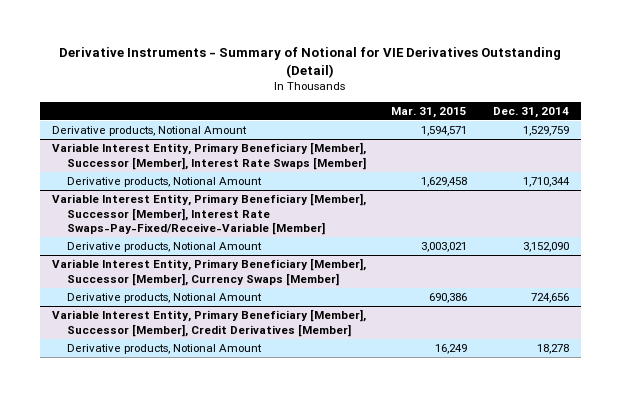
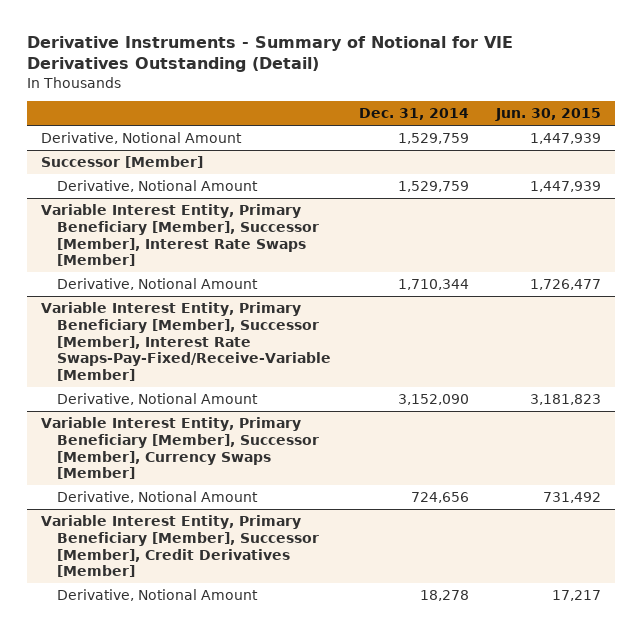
[391,106,468,118] Mar. 31, 2015 -> none
none -> [495,108,602,122] Jun. 30, 2015
[52,125,248,136] Derivative products, Notional Amount -> [40,131,242,144] Derivative, Notional Amount
none -> [40,155,203,168] Successor [Member]
none -> [56,179,258,192] Derivative, Notional Amount
[66,176,262,187] Derivative products, Notional Amount -> [56,277,258,290] Derivative, Notional Amount
[66,241,262,252] Derivative products, Notional Amount -> [56,392,258,405] Derivative, Notional Amount
[66,292,262,303] Derivative products, Notional Amount -> [56,490,258,503] Derivative, Notional Amount
[66,343,262,354] Derivative products, Notional Amount -> [56,588,258,601] Derivative, Notional Amount

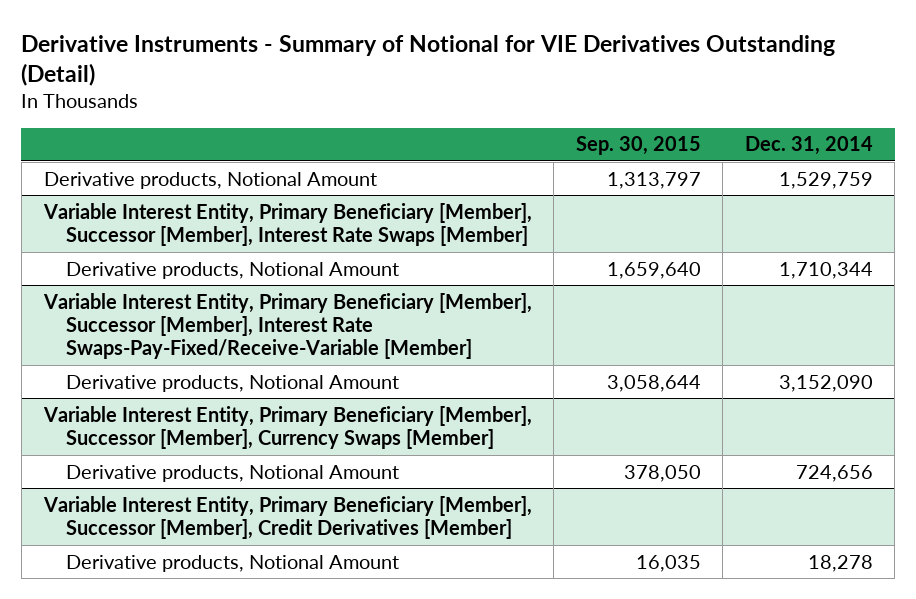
[495,108,602,122] Jun. 30, 2015 -> none
none -> [575,136,701,156] Sep. 30, 2015
[40,155,203,168] Successor [Member] -> none
[56,179,258,192] Derivative, Notional Amount -> none
[40,131,242,144] Derivative, Notional Amount -> [43,171,377,189] Derivative products, Notional Amount
[56,277,258,290] Derivative, Notional Amount -> [66,261,400,279] Derivative products, Notional Amount
[56,392,258,405] Derivative, Notional Amount -> [66,374,400,392] Derivative products, Notional Amount
[56,490,258,503] Derivative, Notional Amount -> [66,464,400,482] Derivative products, Notional Amount
[56,588,258,601] Derivative, Notional Amount -> [66,554,400,572] Derivative products, Notional Amount

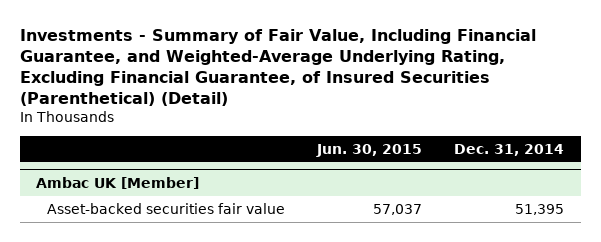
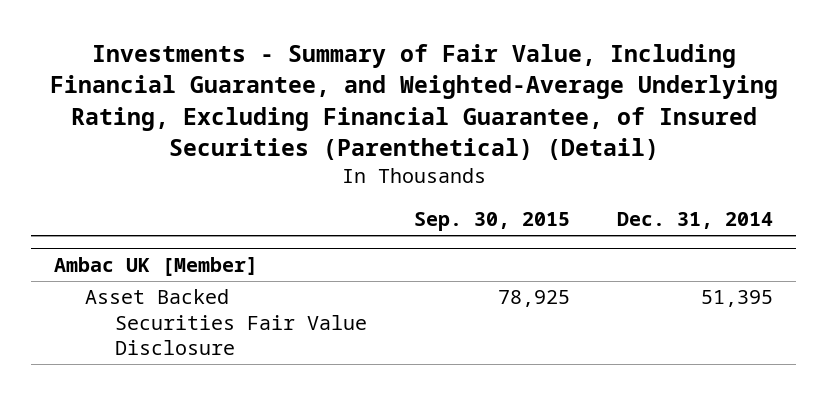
[316,143,423,157] Jun. 30, 2015 -> none
none -> [414,212,571,232] Sep. 30, 2015
[47,202,286,214] Asset-backed securities fair value -> [84,289,368,356] Asset Backed Securities Fair Value Disclosure

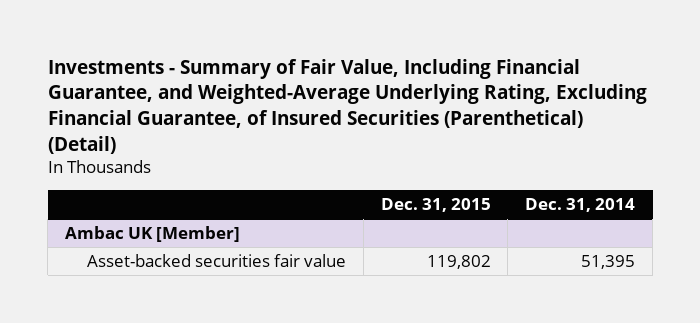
[414,212,571,232] Sep. 30, 2015 -> none
none -> [380,197,491,212] Dec. 31, 2015
[84,289,368,356] Asset Backed Securities Fair Value Disclosure -> [86,254,346,268] Asset-backed securities fair value

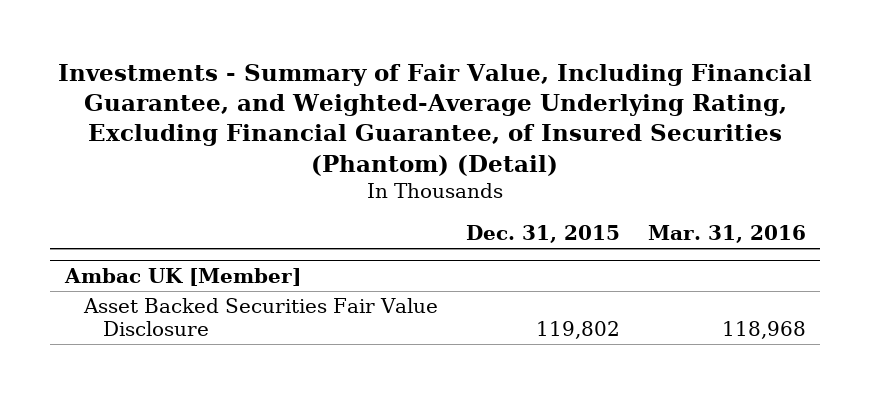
[47,58,647,154] Investments - Summary of Fair Value, Including Financial Guarantee, and Weighted-Average Underlying Rating, Excluding Financial Guarantee, of Insured Securities (Parenthetical) (Detail) -> [58,63,813,176] Investments - Summary of Fair Value, Including Financial Guarantee, and Weighted-Average Underlying Rating, Excluding Financial Guarantee, of Insured Securities (Phantom) (Detail)
[525,197,636,212] Dec. 31, 2014 -> none
none -> [647,225,806,244] Mar. 31, 2016
[86,254,346,268] Asset-backed securities fair value -> [82,298,438,337] Asset Backed Securities Fair Value Disclosure

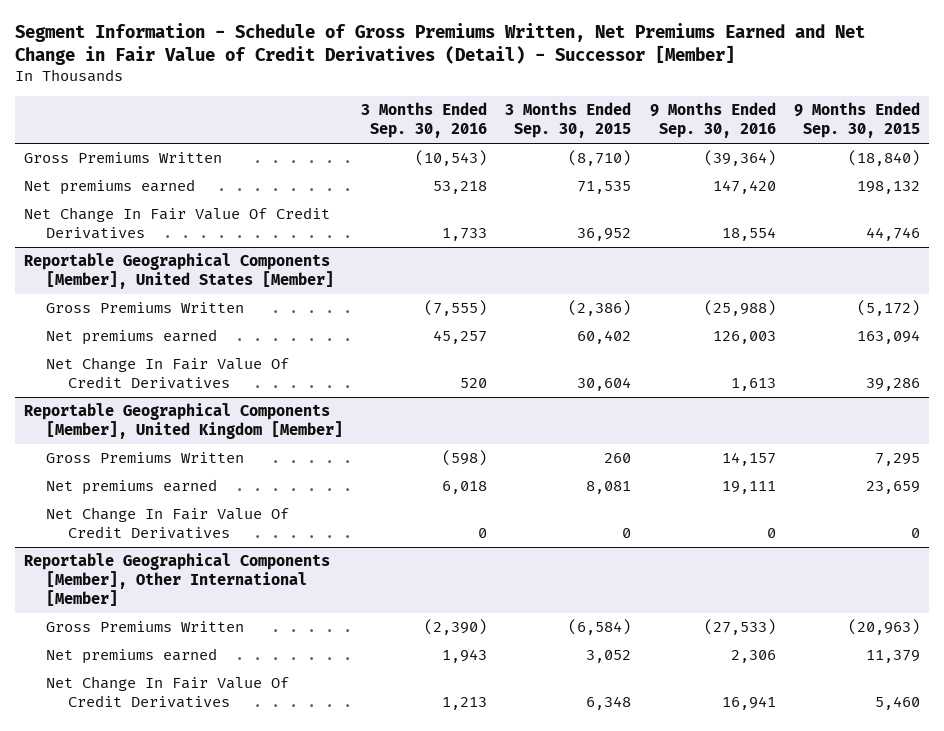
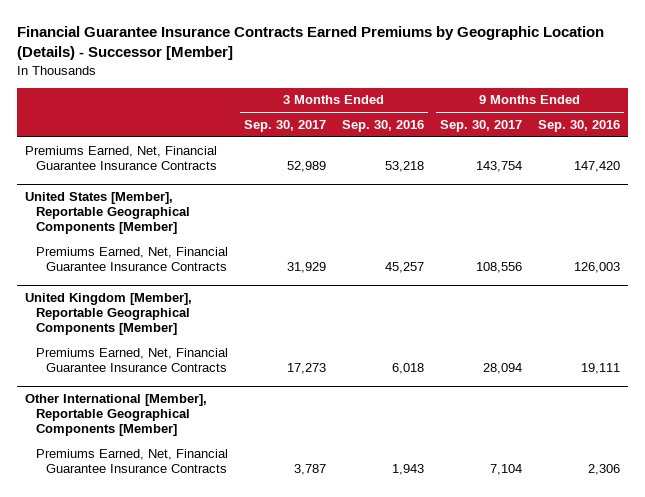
[15,23,866,66] Segment Information - Schedule of Gross Premiums Written, Net Premiums Earned and Net Change in Fair Value of Credit Derivatives (Detail) - Successor [Member] -> [16,25,604,61] Financial Guarantee Insurance Contracts Earned Premiums by Geographic Location (Details) - Successor [Member]
[505,102,632,139] 3 Months Ended Sep. 30, 2015 -> none
[793,102,920,139] 9 Months Ended Sep. 30, 2015 -> none
none -> [243,119,326,132] Sep. 30, 2017
none -> [439,119,522,132] Sep. 30, 2017
[24,152,223,164] Gross Premiums Written -> none
[24,207,331,239] Net Change In Fair Value Of Credit Derivatives -> none
[46,302,245,314] Gross Premiums Written -> none
[46,357,290,389] Net Change In Fair Value Of Credit Derivatives -> none
[46,452,245,464] Gross Premiums Written -> none
[46,507,290,539] Net Change In Fair Value Of Credit Derivatives -> none
[46,621,245,633] Gross Premiums Written -> none
[46,676,290,708] Net Change In Fair Value Of Credit Derivatives -> none
[24,179,196,196] Net premiums earned -> [24,145,217,170] Premiums Earned, Net, Financial Guarantee Insurance Contracts
[24,253,335,289] Reportable Geographical Components [Member], United States [Member] -> [24,192,190,235] United States [Member], Reportable Geographical Components [Member]
[46,329,218,346] Net premiums earned -> [35,246,228,271] Premiums Earned, Net, Financial Guarantee Insurance Contracts
[24,403,344,439] Reportable Geographical Components [Member], United Kingdom [Member] -> [24,293,192,336] United Kingdom [Member], Reportable Geographical Components [Member]
[46,479,218,496] Net premiums earned -> [35,347,228,372] Premiums Earned, Net, Financial Guarantee Insurance Contracts
[24,553,331,606] Reportable Geographical Components [Member], Other International [Member] -> [24,394,207,437] Other International [Member], Reportable Geographical Components [Member]
[46,648,218,665] Net premiums earned -> [35,448,228,473] Premiums Earned, Net, Financial Guarantee Insurance Contracts

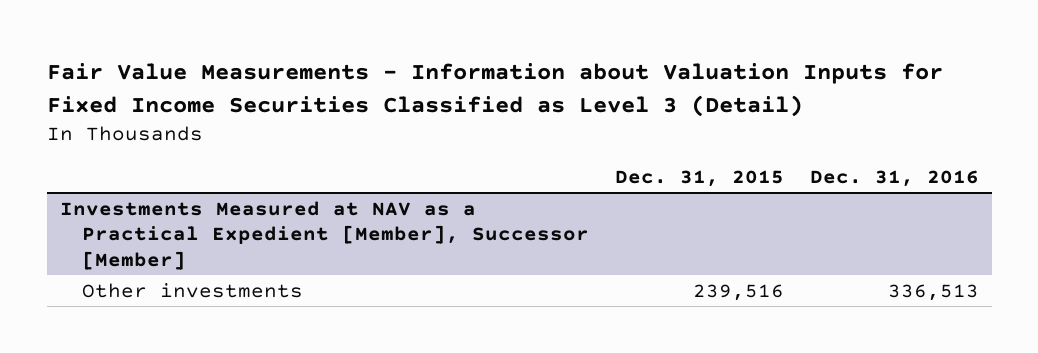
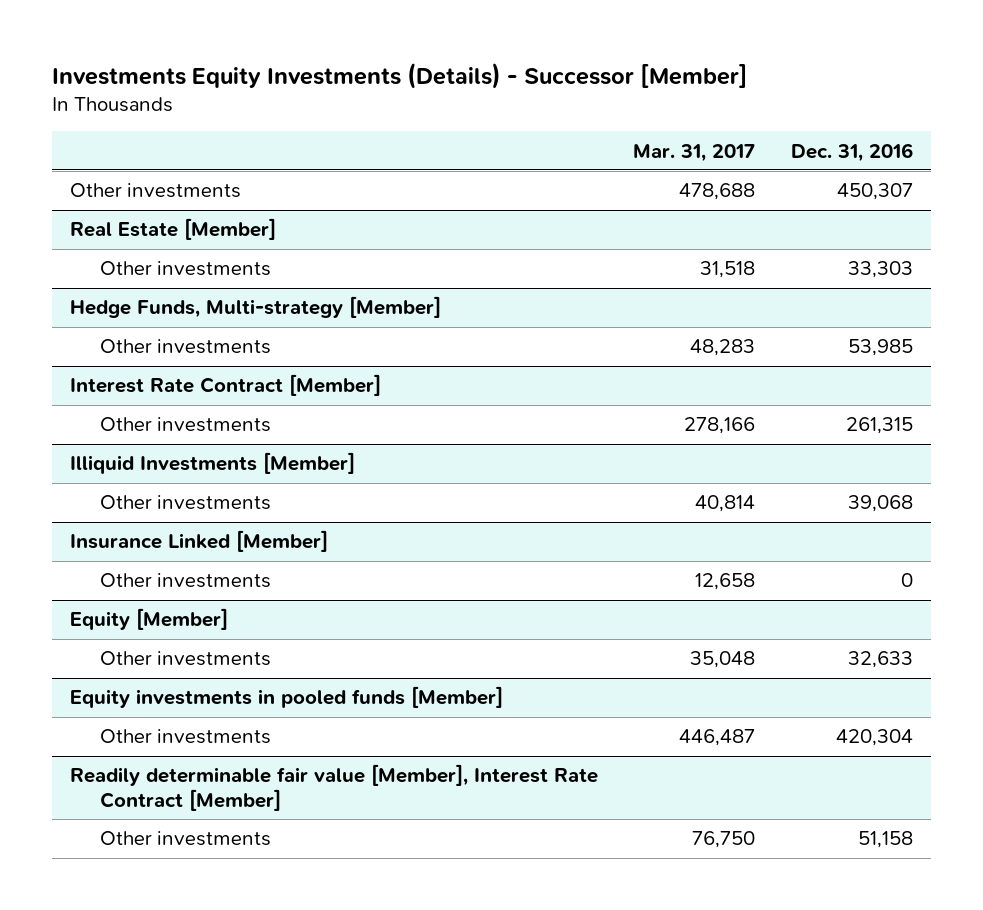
[46,63,943,117] Fair Value Measurements - Information about Valuation Inputs for Fixed Income Securities Classified as Level 3 (Detail) -> [52,62,748,89] Investments Equity Investments (Details) - Successor [Member]
[614,169,784,187] Dec. 31, 2015 -> none
none -> [633,143,756,162] Mar. 31, 2017
[59,200,589,270] Investments Measured at NAV as a Practical Expedient [Member], Successor [Member] -> none
[887,283,979,301] 336,513 -> [836,183,913,201] 450,307
none -> [69,218,276,241] Real Estate [Member]
none -> [99,261,271,277] Other investments
none -> [69,296,441,319] Hedge Funds, Multi-strategy [Member]
none -> [99,339,271,355] Other investments
none -> [69,374,381,397] Interest Rate Contract [Member]
none -> [99,417,271,433] Other investments
none -> [69,452,355,475] Illiquid Investments [Member]
none -> [99,495,271,511] Other investments
none -> [69,530,328,553] Insurance Linked [Member]
none -> [99,573,271,589] Other investments
none -> [69,608,228,631] Equity [Member]
none -> [99,651,271,667] Other investments
none -> [69,686,503,709] Equity investments in pooled funds [Member]
none -> [99,729,271,745] Other investments
none -> [69,764,598,811] Readily determinable fair value [Member], Interest Rate Contract [Member]
none -> [99,831,271,847] Other investments

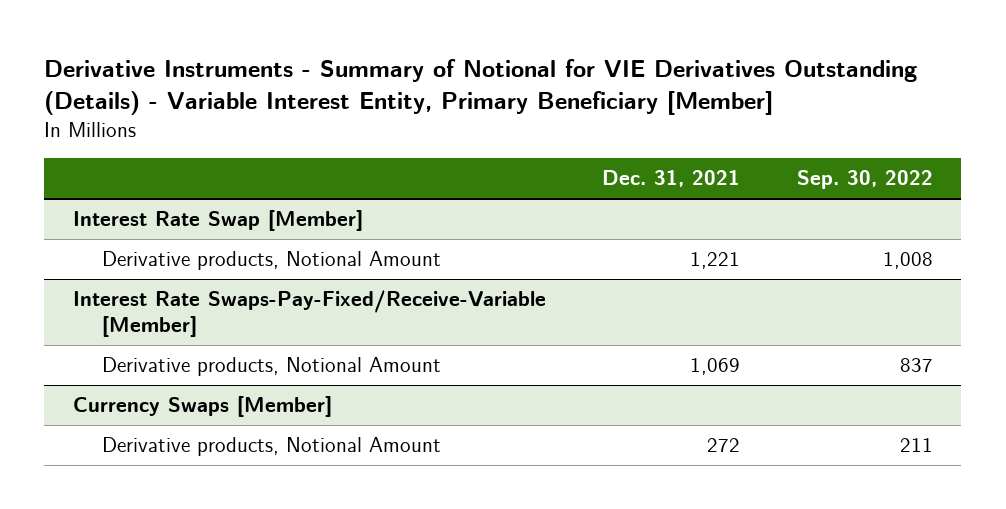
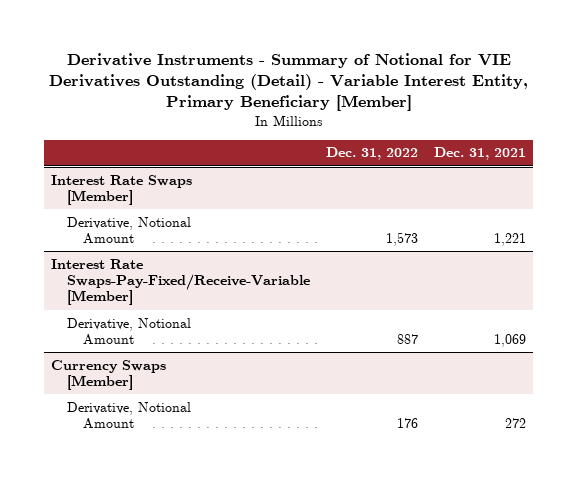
[44,58,918,115] Derivative Instruments - Summary of Notional for VIE Derivatives Outstanding (Details) - Variable Interest Entity, Primary Beneficiary [Member] -> [48,52,528,112] Derivative Instruments - Summary of Notional for VIE Derivatives Outstanding (Detail) - Variable Interest Entity, Primary Beneficiary [Member]
[796,170,933,190] Sep. 30, 2022 -> none
none -> [325,147,418,161] Dec. 31, 2022
[72,210,363,232] Interest Rate Swap [Member] -> [51,174,193,206] Interest Rate Swaps [Member]
[102,251,442,271] Derivative products, Notional Amount -> [67,216,192,245] Derivative, Notional Amount
[102,357,442,377] Derivative products, Notional Amount -> [67,317,192,346] Derivative, Notional Amount
[102,437,442,457] Derivative products, Notional Amount -> [67,401,192,430] Derivative, Notional Amount

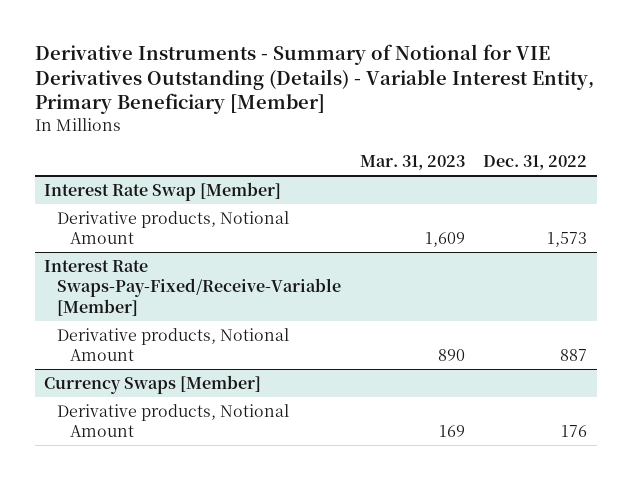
[48,52,528,112] Derivative Instruments - Summary of Notional for VIE Derivatives Outstanding (Detail) - Variable Interest Entity, Primary Beneficiary [Member] -> [34,43,594,115] Derivative Instruments - Summary of Notional for VIE Derivatives Outstanding (Details) - Variable Interest Entity, Primary Beneficiary [Member]
[433,147,526,161] Dec. 31, 2021 -> none
none -> [359,155,465,171] Mar. 31, 2023
[51,174,193,206] Interest Rate Swaps [Member] -> [43,181,281,201] Interest Rate Swap [Member]
[67,216,192,245] Derivative, Notional Amount -> [57,210,290,245] Derivative products, Notional Amount
[67,317,192,346] Derivative, Notional Amount -> [57,327,290,362] Derivative products, Notional Amount
[67,401,192,430] Derivative, Notional Amount -> [57,403,290,438] Derivative products, Notional Amount

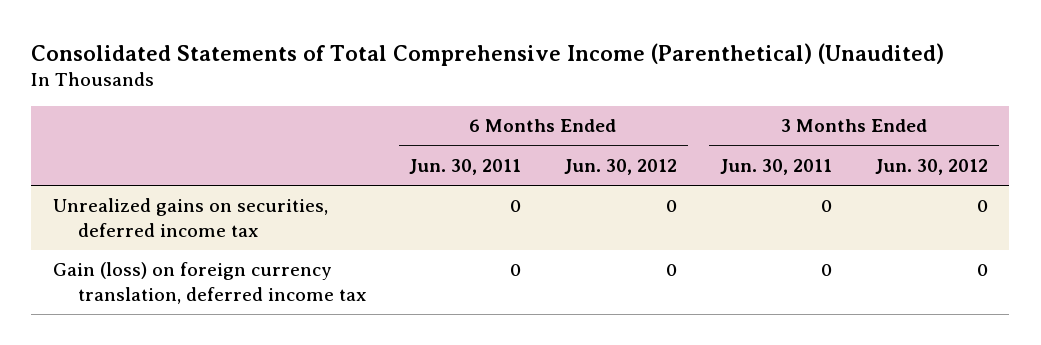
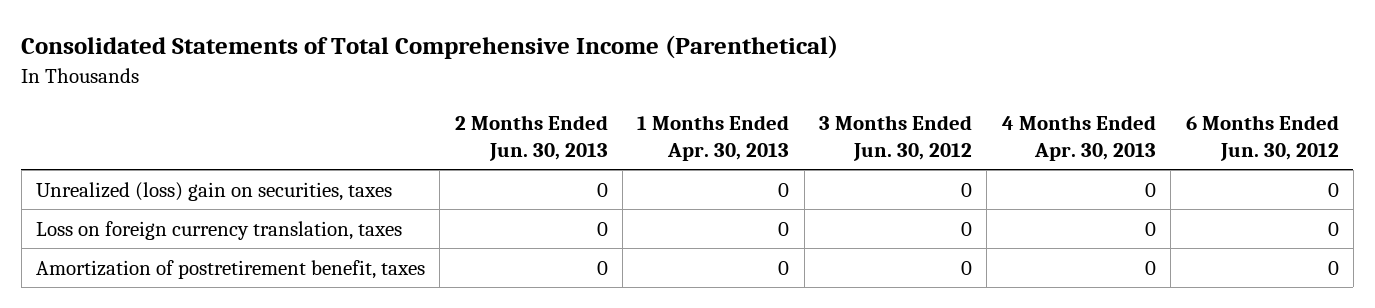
[31,42,945,66] Consolidated Statements of Total Comprehensive Income (Parenthetical) (Unaudited) -> [21,35,839,60] Consolidated Statements of Total Comprehensive Income (Parenthetical)
[409,158,522,175] Jun. 30, 2011 -> none
[720,158,833,175] Jun. 30, 2011 -> none
none -> [454,115,608,161] 2 Months Ended Jun. 30, 2013
none -> [637,115,790,161] 1 Months Ended Apr. 30, 2013
none -> [1001,115,1156,161] 4 Months Ended Apr. 30, 2013
[52,198,328,237] Unrealized gains on securities, deferred income tax -> [36,181,393,201] Unrealized (loss) gain on securities, taxes
[52,262,367,304] Gain (loss) on foreign currency translation, deferred income tax -> [36,220,403,240] Loss on foreign currency translation, taxes
none -> [36,259,426,279] Amortization of postretirement benefit, taxes

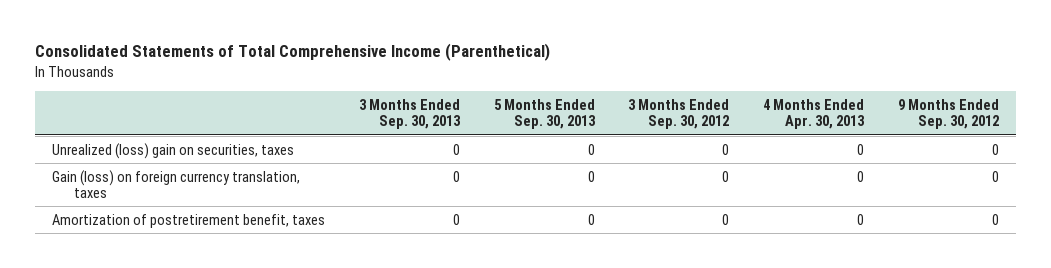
[454,115,608,161] 2 Months Ended Jun. 30, 2013 -> none
[637,115,790,161] 1 Months Ended Apr. 30, 2013 -> none
[819,115,973,161] 3 Months Ended Jun. 30, 2012 -> none
[1185,115,1339,161] 6 Months Ended Jun. 30, 2012 -> none
none -> [358,98,461,130] 3 Months Ended Sep. 30, 2013
none -> [493,98,596,130] 5 Months Ended Sep. 30, 2013
none -> [628,98,730,130] 3 Months Ended Sep. 30, 2012
none -> [897,98,999,130] 9 Months Ended Sep. 30, 2012
[36,220,403,240] Loss on foreign currency translation, taxes -> [51,169,300,199] Gain (loss) on foreign currency translation, taxes

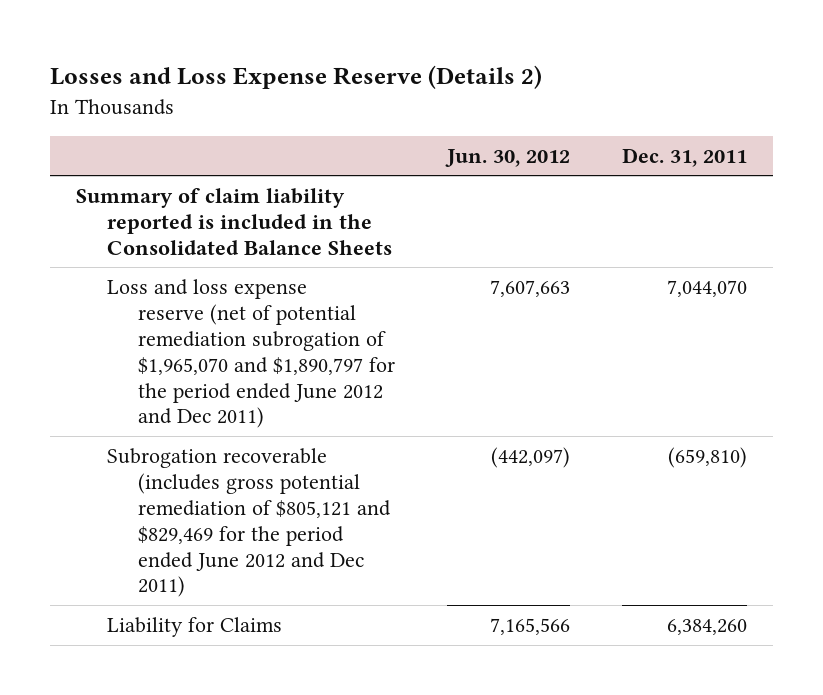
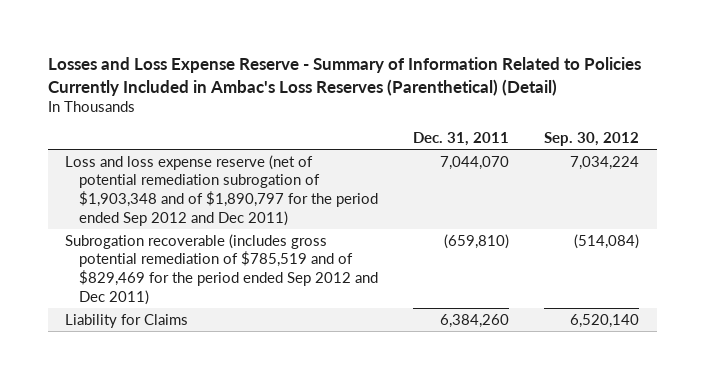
[49,65,542,90] Losses and Loss Expense Reserve (Details 2) -> [47,57,641,96] Losses and Loss Expense Reserve - Summary of Information Related to Policies Currently Included in Ambac's Loss Reserves (Parenthetical) (Detail)
[445,148,571,167] Jun. 30, 2012 -> none
none -> [544,132,640,147] Sep. 30, 2012
[75,187,393,255] Summary of claim liability reported is included in the Consolidated Balance Sheets -> none
[107,278,396,429] Loss and loss expense reserve (net of potential remediation subrogation of $1,965,070 and $1,890,797 for the period ended June 2012 and Dec 2011) -> [65,154,379,226] Loss and loss expense reserve (net of potential remediation subrogation of $1,903,348 and of $1,890,797 for the period ended Sep 2012 and Dec 2011)
[107,447,392,598] Subrogation recoverable (includes gross potential remediation of $805,121 and $829,469 for the period ended June 2012 and Dec 2011) -> [65,233,379,305] Subrogation recoverable (includes gross potential remediation of $785,519 and of $829,469 for the period ended Sep 2012 and Dec 2011)

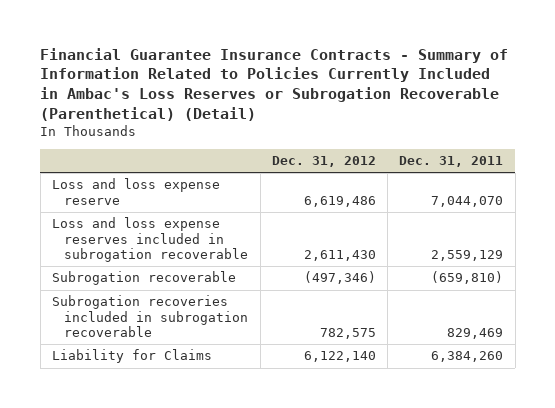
[47,57,641,96] Losses and Loss Expense Reserve - Summary of Information Related to Policies Currently Included in Ambac's Loss Reserves (Parenthetical) (Detail) -> [40,47,509,121] Financial Guarantee Insurance Contracts - Summary of Information Related to Policies Currently Included in Ambac's Loss Reserves or Subrogation Recoverable (Parenthetical) (Detail)
[544,132,640,147] Sep. 30, 2012 -> none
none -> [271,156,376,168] Dec. 31, 2012
[65,154,379,226] Loss and loss expense reserve (net of potential remediation subrogation of $1,903,348 and of $1,890,797 for the period ended Sep 2012 and Dec 2011) -> [51,178,220,205] Loss and loss expense reserve
none -> [51,217,249,262] Loss and loss expense reserves included in subrogation recoverable
[65,233,379,305] Subrogation recoverable (includes gross potential remediation of $785,519 and of $829,469 for the period ended Sep 2012 and Dec 2011) -> [51,271,236,286] Subrogation recoverable
none -> [51,295,249,337] Subrogation recoveries included in subrogation recoverable

